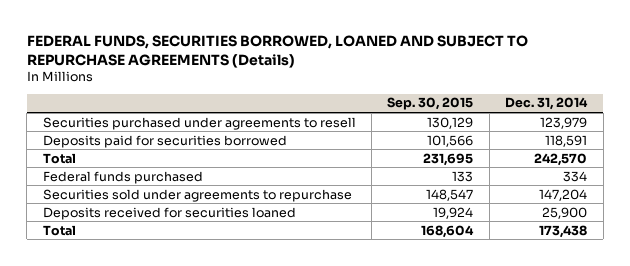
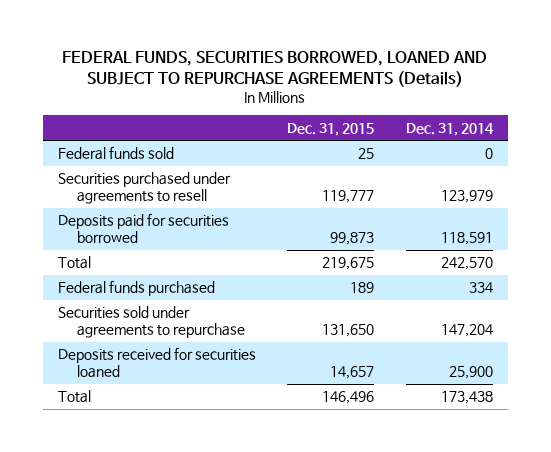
[387,97,474,111] Sep. 30, 2015 -> none
none -> [287,122,375,136] Dec. 31, 2015
none -> [58,146,175,161] Federal funds sold

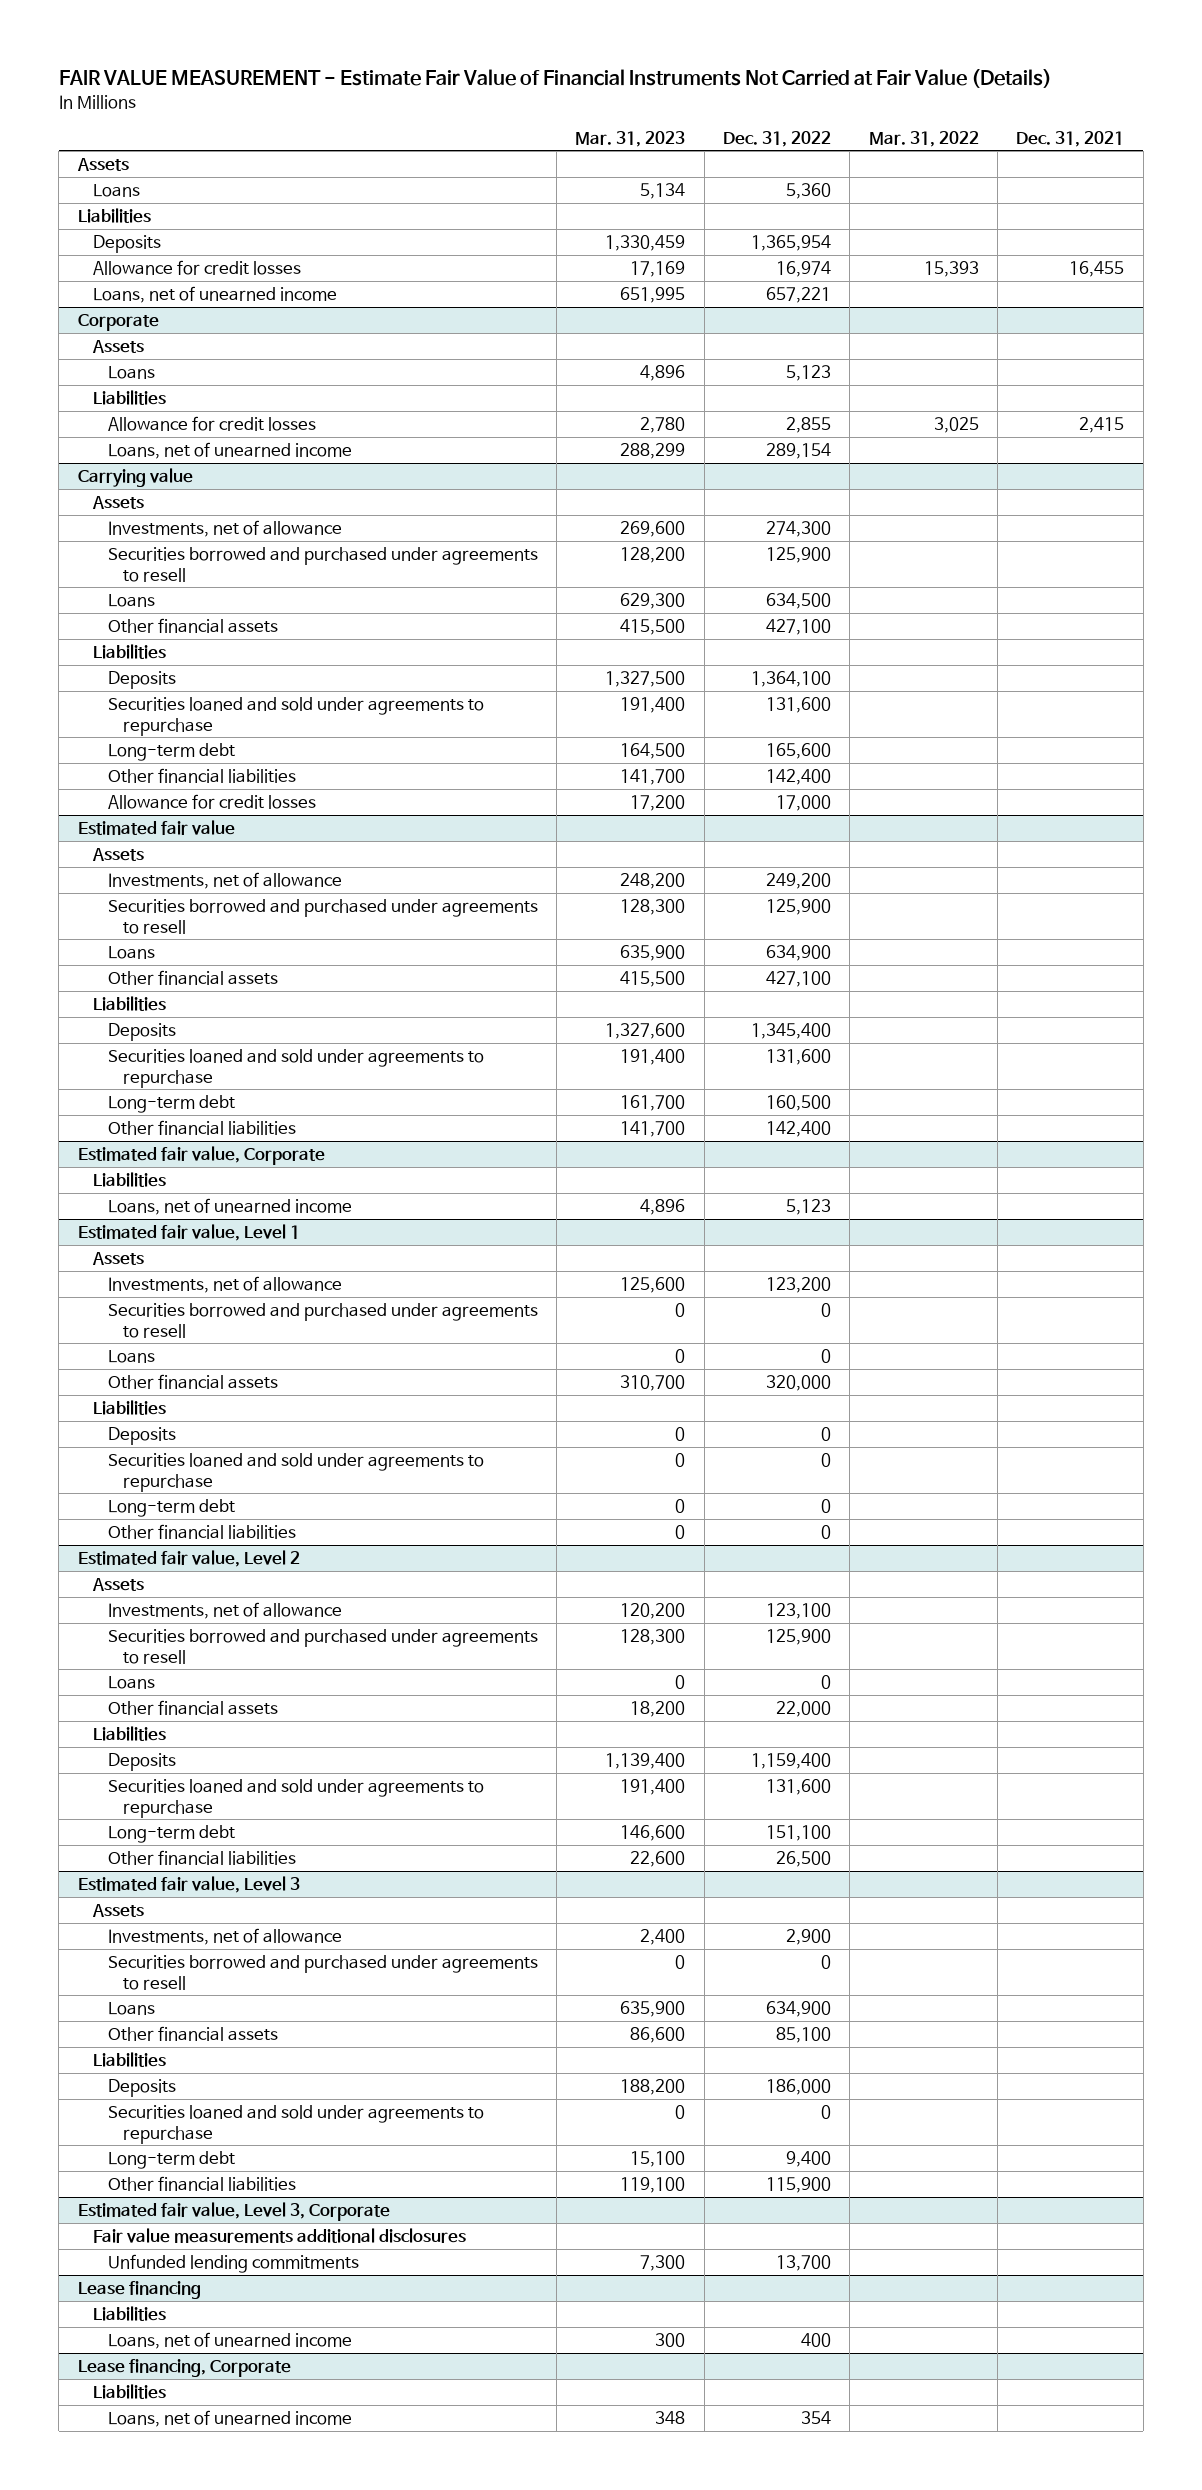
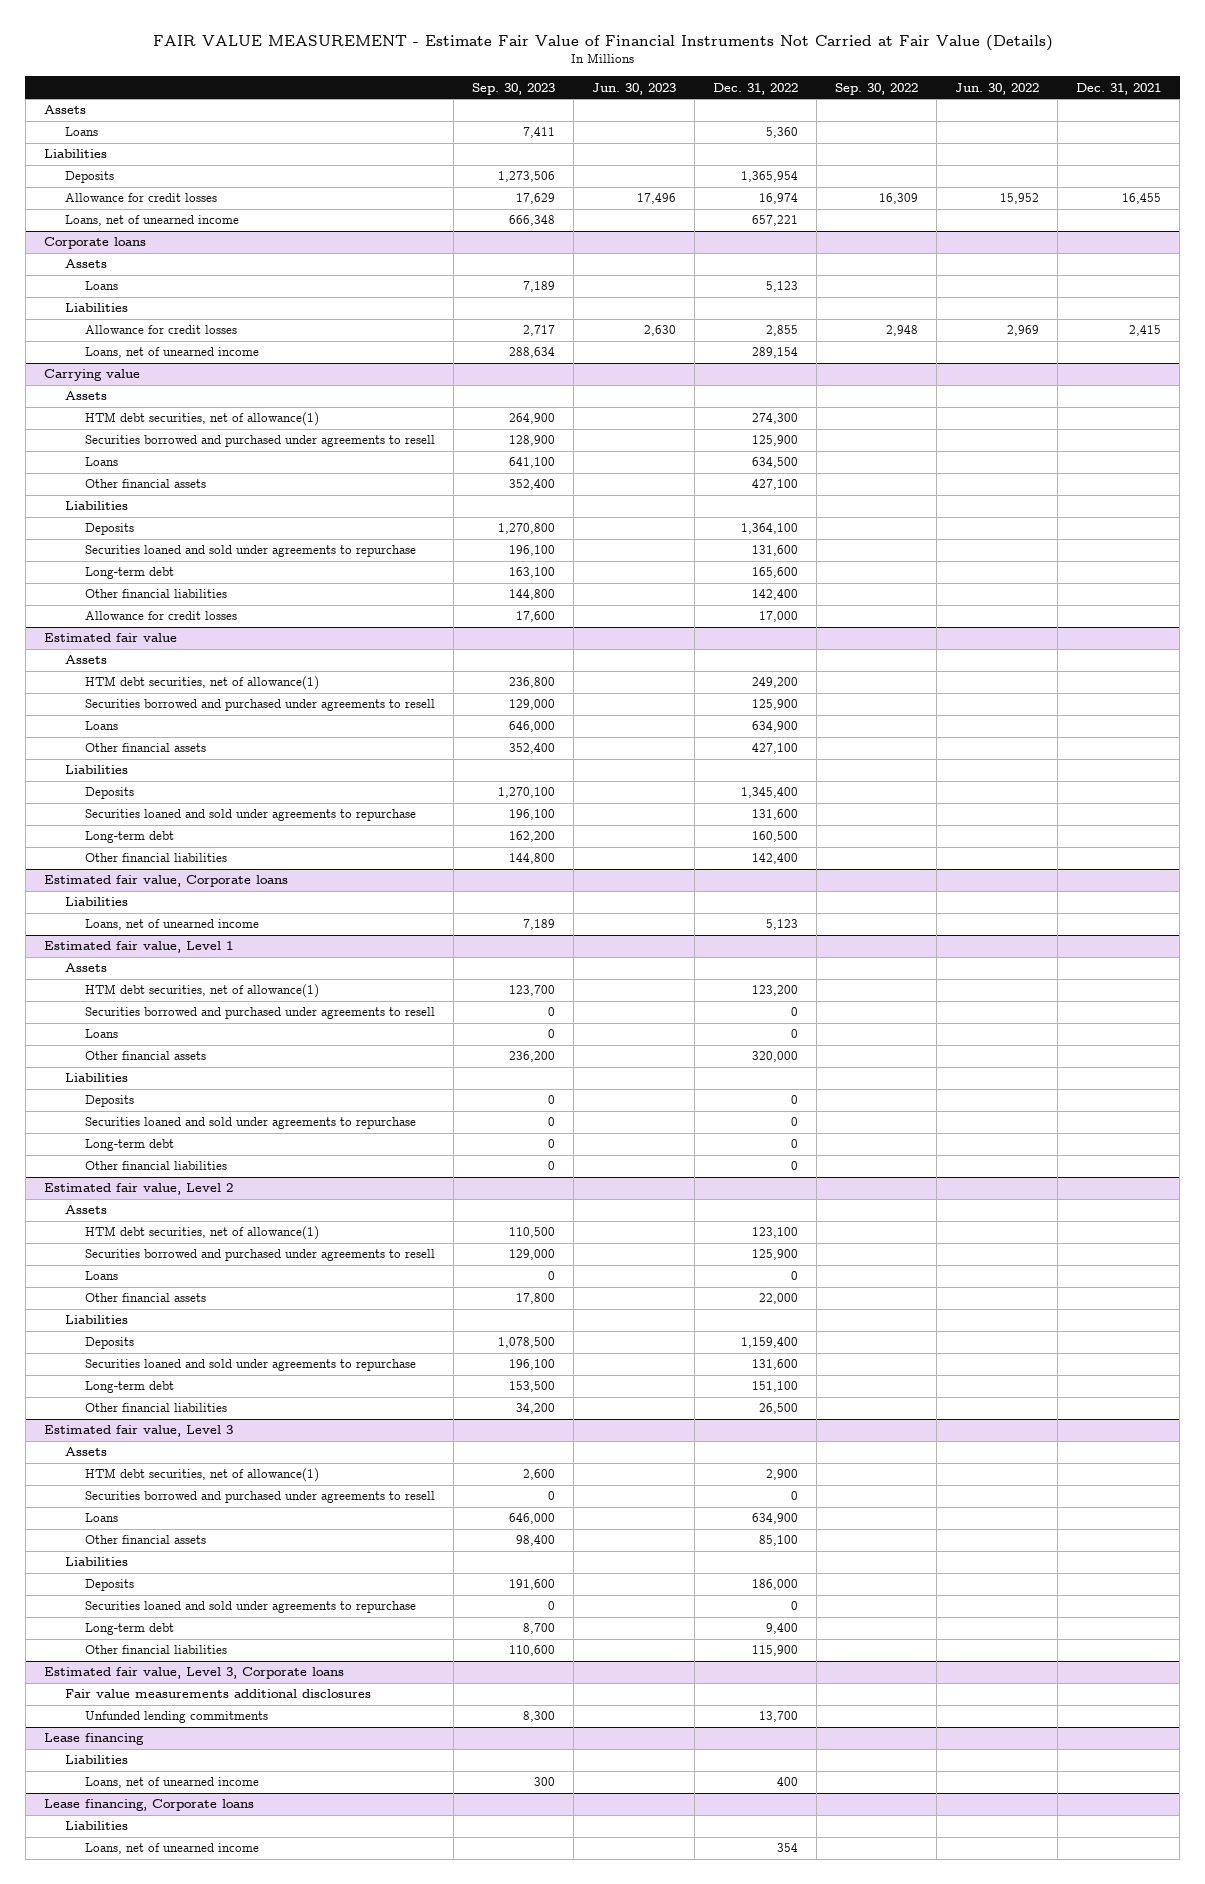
[575,130,686,147] Mar. 31, 2023 -> none
[868,130,979,147] Mar. 31, 2022 -> none
none -> [472,82,556,95] Sep. 30, 2023
none -> [592,82,677,95] Jun. 30, 2023
none -> [835,82,919,95] Sep. 30, 2022
none -> [955,82,1040,95] Jun. 30, 2022
[77,313,159,331] Corporate -> [43,237,146,250] Corporate loans
[107,519,342,537] Investments, net of allowance -> [85,412,320,427] HTM debt securities, net of allowance(1)
[107,871,342,889] Investments, net of allowance -> [85,676,320,691] HTM debt securities, net of allowance(1)
[77,1145,325,1165] Estimated fair value, Corporate -> [43,875,288,888] Estimated fair value, Corporate loans
[107,1275,342,1293] Investments, net of allowance -> [85,984,320,999] HTM debt securities, net of allowance(1)
[107,1601,342,1619] Investments, net of allowance -> [85,1226,320,1241] HTM debt securities, net of allowance(1)
[107,1927,342,1945] Investments, net of allowance -> [85,1468,320,1483] HTM debt securities, net of allowance(1)
[77,2201,390,2221] Estimated fair value, Level 3, Corporate -> [43,1667,344,1680] Estimated fair value, Level 3, Corporate loans
[77,2358,291,2377] Lease financing, Corporate -> [43,1799,254,1812] Lease financing, Corporate loans

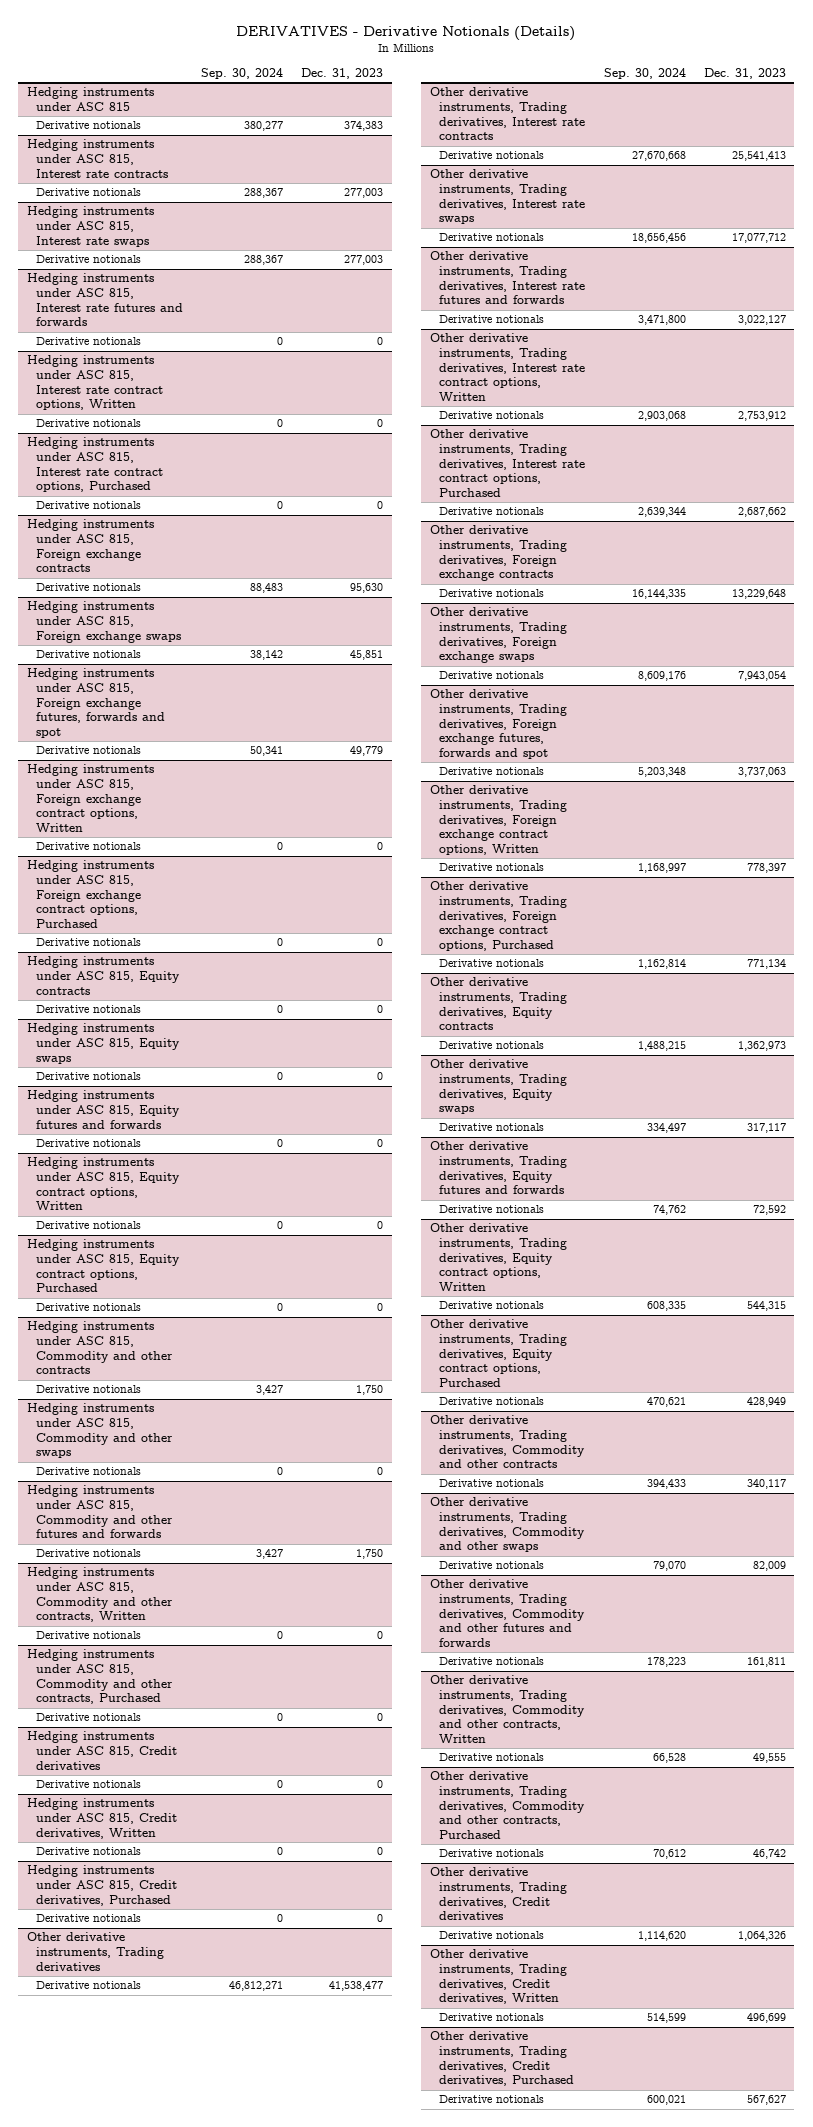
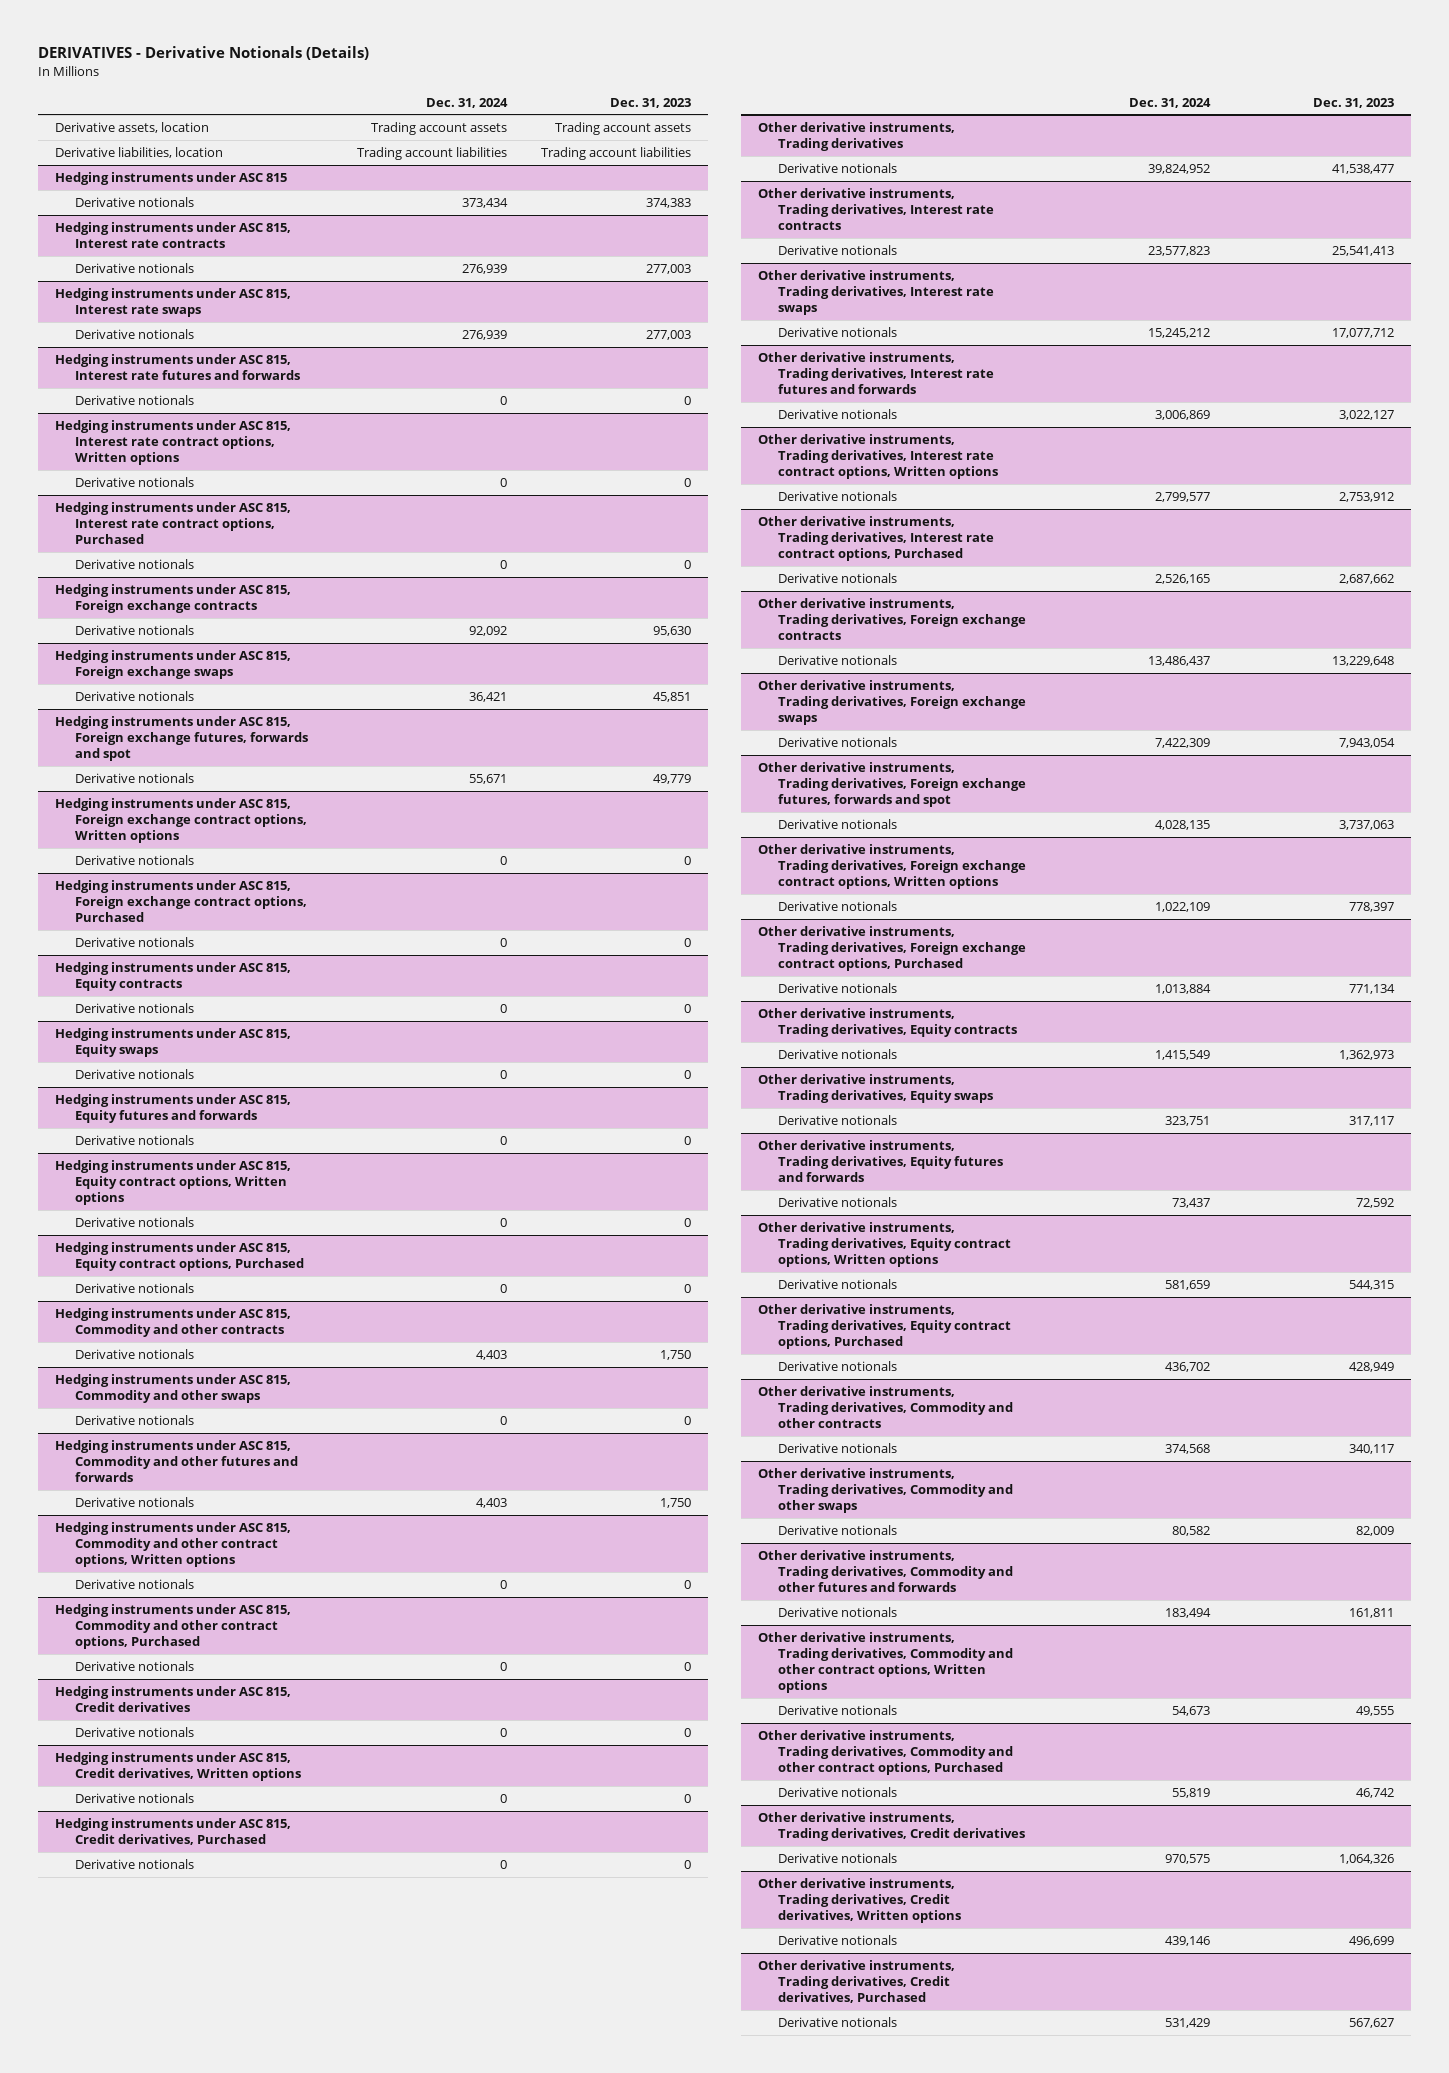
[200,68,283,80] Sep. 30, 2024 -> none
none -> [426,97,509,108] Dec. 31, 2024
none -> [54,122,209,134] Derivative assets, location
none -> [54,147,223,159] Derivative liabilities, location
[26,355,163,411] Hedging instruments under ASC 815, Interest rate contract options, Written -> [54,420,291,466] Hedging instruments under ASC 815, Interest rate contract options, Written options
[26,764,154,834] Hedging instruments under ASC 815, Foreign exchange contract options, Written -> [54,798,308,844] Hedging instruments under ASC 815, Foreign exchange contract options, Written options
[26,1157,180,1212] Hedging instruments under ASC 815, Equity contract options, Written -> [54,1160,291,1206] Hedging instruments under ASC 815, Equity contract options, Written options
[26,1567,173,1623] Hedging instruments under ASC 815, Commodity and other contracts, Written -> [54,1522,291,1568] Hedging instruments under ASC 815, Commodity and other contract options, Written options
[26,1649,173,1705] Hedging instruments under ASC 815, Commodity and other contracts, Purchased -> [54,1604,291,1650] Hedging instruments under ASC 815, Commodity and other contract options, Purchased
[26,1798,177,1839] Hedging instruments under ASC 815, Credit derivatives, Written -> [54,1752,302,1782] Hedging instruments under ASC 815, Credit derivatives, Written options
[429,333,585,403] Other derivative instruments, Trading derivatives, Interest rate contract options, Written -> [757,434,999,480] Other derivative instruments, Trading derivatives, Interest rate contract options, Written options
[429,785,567,856] Other derivative instruments, Trading derivatives, Foreign exchange contract options, Written -> [757,844,1027,890] Other derivative instruments, Trading derivatives, Foreign exchange contract options, Written options
[429,1223,567,1293] Other derivative instruments, Trading derivatives, Equity contract options, Written -> [757,1222,1012,1268] Other derivative instruments, Trading derivatives, Equity contract options, Written options
[429,1675,585,1745] Other derivative instruments, Trading derivatives, Commodity and other contracts, Written -> [757,1632,1014,1694] Other derivative instruments, Trading derivatives, Commodity and other contract options, Written options
[429,1771,585,1840] Other derivative instruments, Trading derivatives, Commodity and other contracts, Purchased -> [757,1730,1014,1776] Other derivative instruments, Trading derivatives, Commodity and other contract options, Purchased
[429,1949,567,2005] Other derivative instruments, Trading derivatives, Credit derivatives, Written -> [757,1878,962,1924] Other derivative instruments, Trading derivatives, Credit derivatives, Written options

